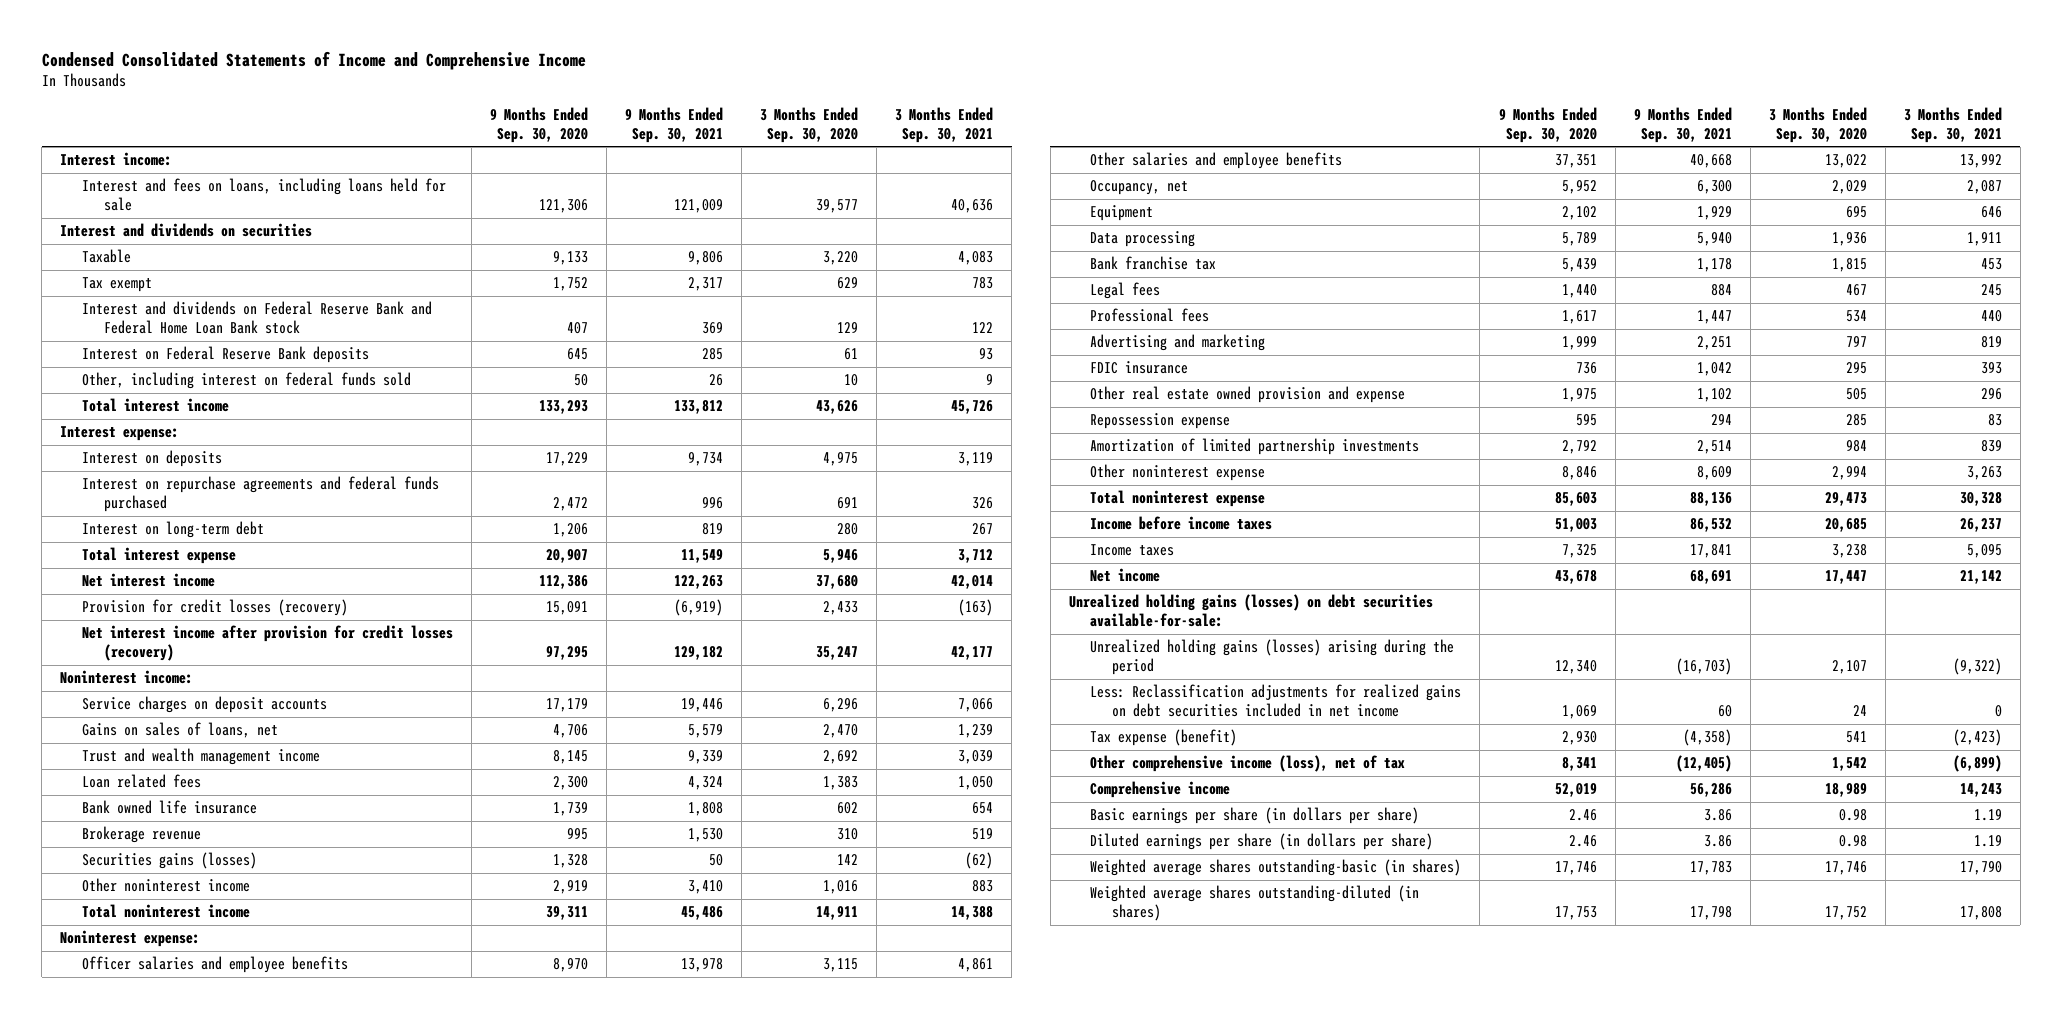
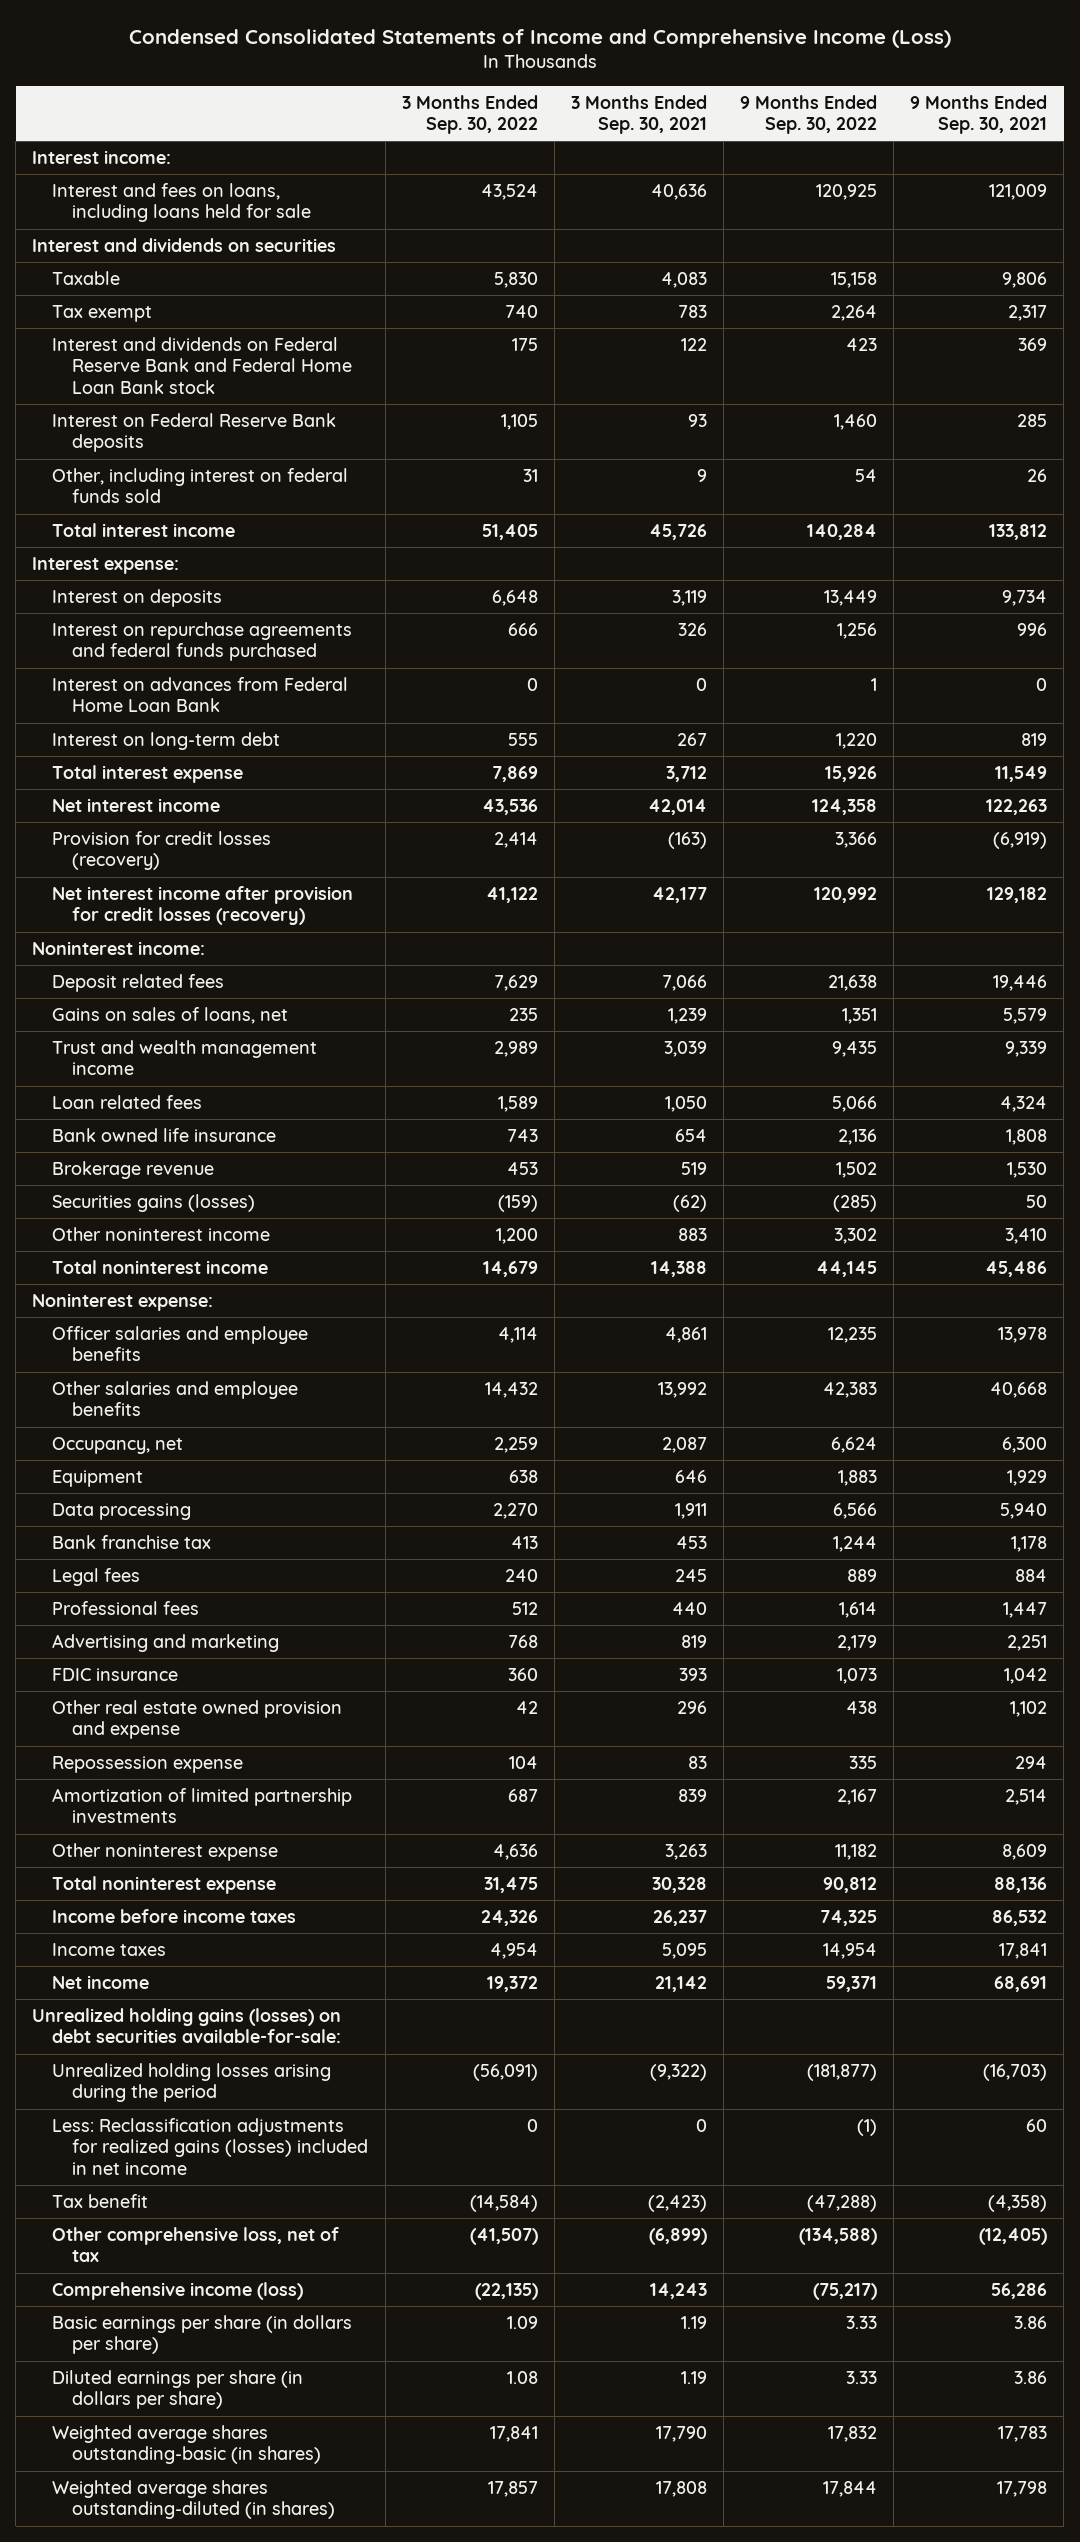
[41,50,586,70] Condensed Consolidated Statements of Income and Comprehensive Income -> [128,28,951,48] Condensed Consolidated Statements of Income and Comprehensive Income (Loss)
[490,107,589,144] 9 Months Ended Sep. 30, 2020 -> none
[760,107,859,144] 3 Months Ended Sep. 30, 2020 -> none
none -> [401,94,538,135] 3 Months Ended Sep. 30, 2022
none -> [740,94,878,135] 9 Months Ended Sep. 30, 2022
none -> [52,677,349,713] Interest on advances from Federal Home Loan Bank
[81,696,327,714] Service charges on deposit accounts -> [52,974,225,993] Deposit related fees
[1090,639,1455,676] Unrealized holding gains (losses) arising during the period -> [52,2063,332,2103] Unrealized holding losses arising during the period
[1090,684,1462,718] Less: Reclassification adjustments for realized gains on debt securities included in net income -> [52,2118,369,2175] Less: Reclassification adjustments for realized gains (losses) included in net income
[1090,729,1238,747] Tax expense (benefit) -> [52,2194,149,2209] Tax benefit
[1090,755,1406,773] Other comprehensive income (loss), net of tax -> [52,2227,340,2263] Other comprehensive loss, net of tax
[1090,781,1231,799] Comprehensive income -> [52,2282,304,2301] Comprehensive income (loss)

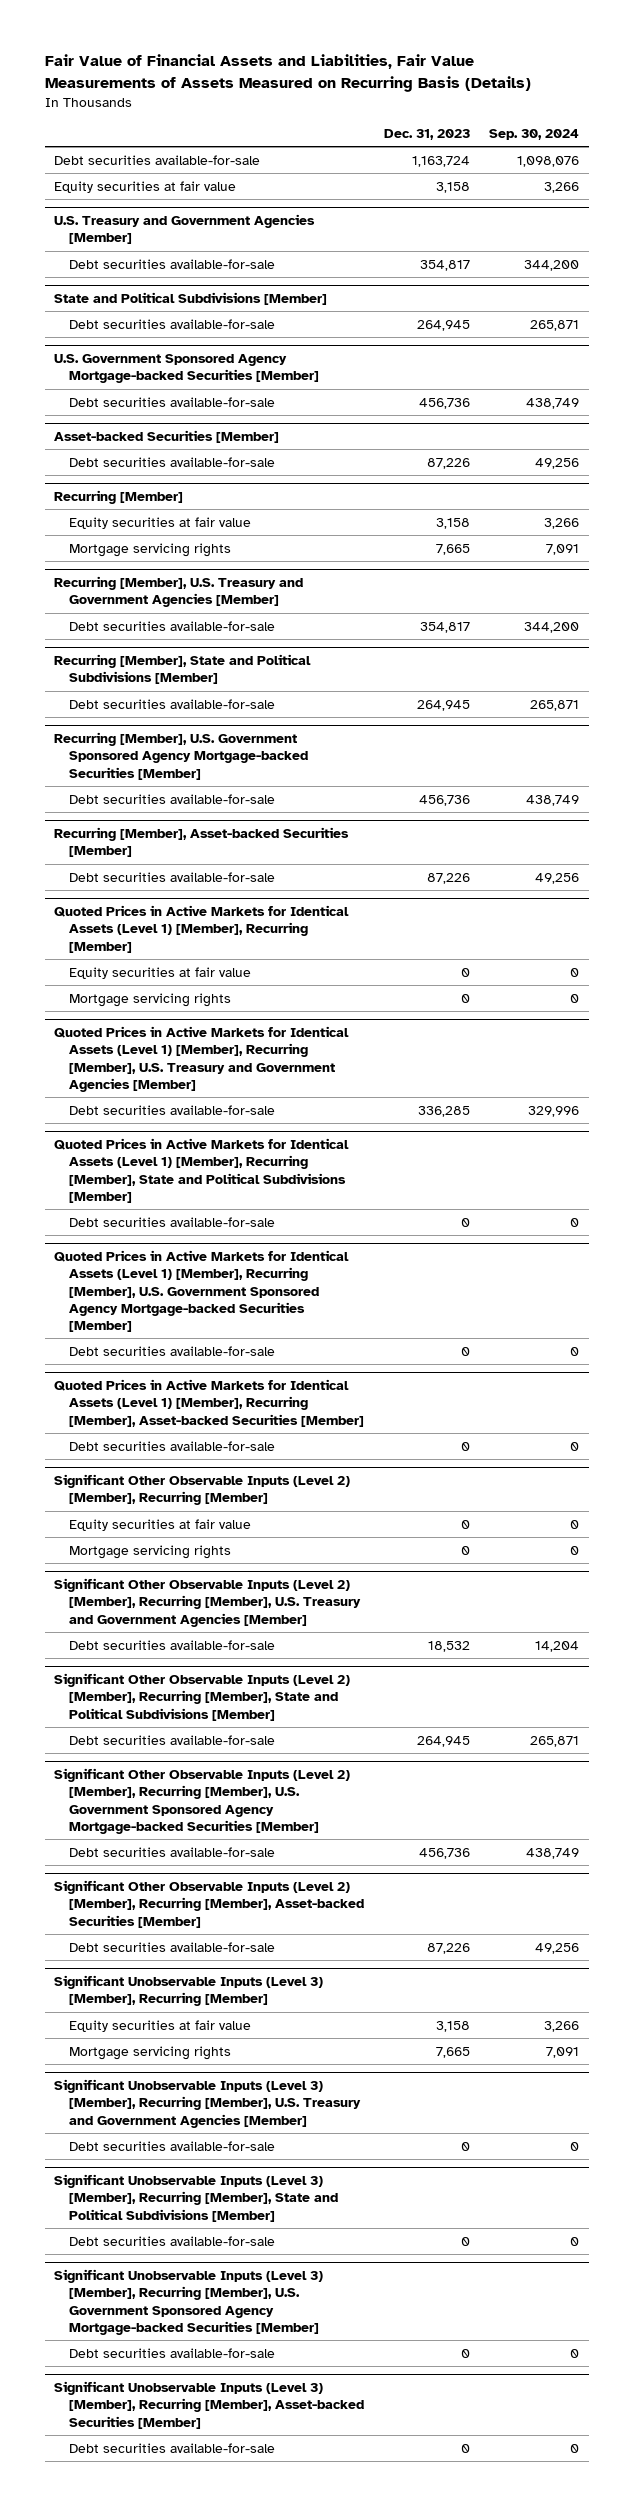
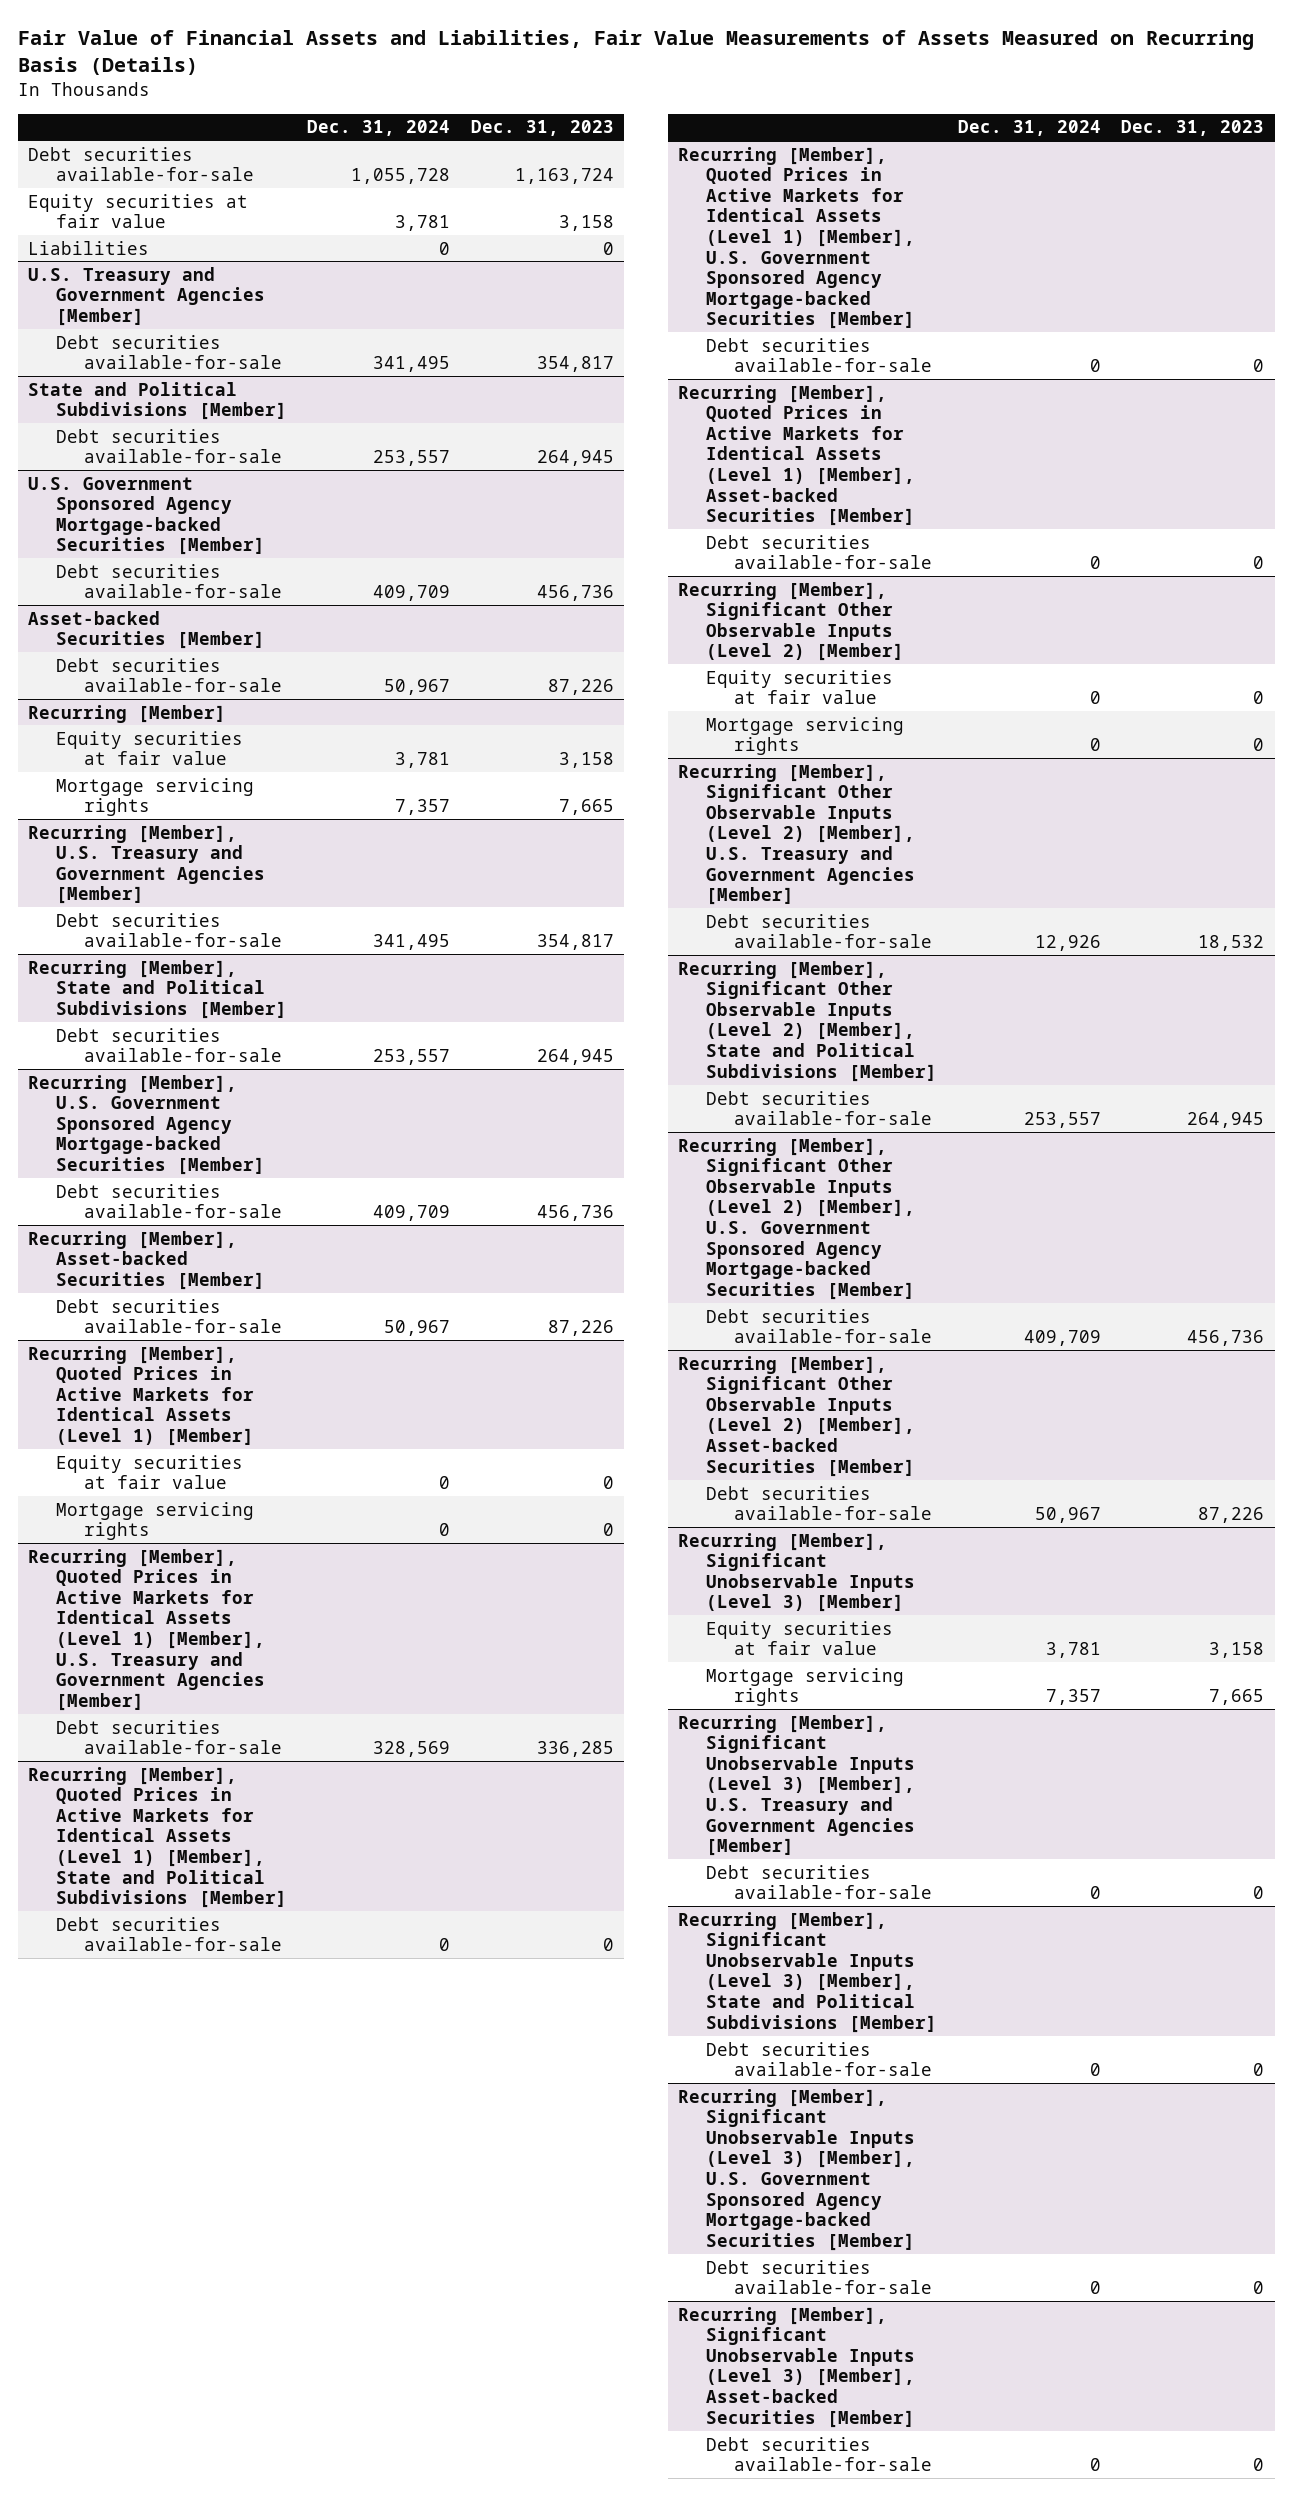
[488,129,579,141] Sep. 30, 2024 -> none
none -> [307,120,451,137] Dec. 31, 2024
none -> [28,240,150,255] Liabilities
[54,905,350,953] Quoted Prices in Active Markets for Identical Assets (Level 1) [Member], Recurring [Member] -> [28,1345,254,1447] Recurring [Member], Quoted Prices in Active Markets for Identical Assets (Level 1) [Member]
[54,1026,350,1092] Quoted Prices in Active Markets for Identical Assets (Level 1) [Member], Recurring [Member], U.S. Treasury and Government Agencies [Member] -> [28,1548,265,1711] Recurring [Member], Quoted Prices in Active Markets for Identical Assets (Level 1) [Member], U.S. Treasury and Government Agencies [Member]
[54,1138,350,1203] Quoted Prices in Active Markets for Identical Assets (Level 1) [Member], Recurring [Member], State and Political Subdivisions [Member] -> [28,1766,287,1909] Recurring [Member], Quoted Prices in Active Markets for Identical Assets (Level 1) [Member], State and Political Subdivisions [Member]
[54,1250,350,1332] Quoted Prices in Active Markets for Identical Assets (Level 1) [Member], Recurring [Member], U.S. Government Sponsored Agency Mortgage-backed Securities [Member] -> [678,146,916,330] Recurring [Member], Quoted Prices in Active Markets for Identical Assets (Level 1) [Member], U.S. Government Sponsored Agency Mortgage-backed Securities [Member]
[54,1379,365,1427] Quoted Prices in Active Markets for Identical Assets (Level 1) [Member], Recurring [Member], Asset-backed Securities [Member] -> [678,384,916,527] Recurring [Member], Quoted Prices in Active Markets for Identical Assets (Level 1) [Member], Asset-backed Securities [Member]
[54,1474,351,1506] Significant Other Observable Inputs (Level 2) [Member], Recurring [Member] -> [678,581,905,662] Recurring [Member], Significant Other Observable Inputs (Level 2) [Member]
[54,1578,362,1627] Significant Other Observable Inputs (Level 2) [Member], Recurring [Member], U.S. Treasury and Government Agencies [Member] -> [678,763,916,906] Recurring [Member], Significant Other Observable Inputs (Level 2) [Member], U.S. Treasury and Government Agencies [Member]
[54,1673,351,1721] Significant Other Observable Inputs (Level 2) [Member], Recurring [Member], State and Political Subdivisions [Member] -> [678,960,938,1082] Recurring [Member], Significant Other Observable Inputs (Level 2) [Member], State and Political Subdivisions [Member]
[54,1768,351,1834] Significant Other Observable Inputs (Level 2) [Member], Recurring [Member], U.S. Government Sponsored Agency Mortgage-backed Securities [Member] -> [678,1137,916,1300] Recurring [Member], Significant Other Observable Inputs (Level 2) [Member], U.S. Government Sponsored Agency Mortgage-backed Securities [Member]
[54,1880,365,1928] Significant Other Observable Inputs (Level 2) [Member], Recurring [Member], Asset-backed Securities [Member] -> [678,1355,916,1477] Recurring [Member], Significant Other Observable Inputs (Level 2) [Member], Asset-backed Securities [Member]
[54,1975,324,2007] Significant Unobservable Inputs (Level 3) [Member], Recurring [Member] -> [678,1532,916,1613] Recurring [Member], Significant Unobservable Inputs (Level 3) [Member]
[54,2079,362,2128] Significant Unobservable Inputs (Level 3) [Member], Recurring [Member], U.S. Treasury and Government Agencies [Member] -> [678,1714,916,1857] Recurring [Member], Significant Unobservable Inputs (Level 3) [Member], U.S. Treasury and Government Agencies [Member]
[54,2174,339,2222] Significant Unobservable Inputs (Level 3) [Member], Recurring [Member], State and Political Subdivisions [Member] -> [678,1911,938,2033] Recurring [Member], Significant Unobservable Inputs (Level 3) [Member], State and Political Subdivisions [Member]
[54,2269,324,2335] Significant Unobservable Inputs (Level 3) [Member], Recurring [Member], U.S. Government Sponsored Agency Mortgage-backed Securities [Member] -> [678,2088,916,2251] Recurring [Member], Significant Unobservable Inputs (Level 3) [Member], U.S. Government Sponsored Agency Mortgage-backed Securities [Member]
[54,2381,365,2429] Significant Unobservable Inputs (Level 3) [Member], Recurring [Member], Asset-backed Securities [Member] -> [678,2306,916,2428] Recurring [Member], Significant Unobservable Inputs (Level 3) [Member], Asset-backed Securities [Member]

